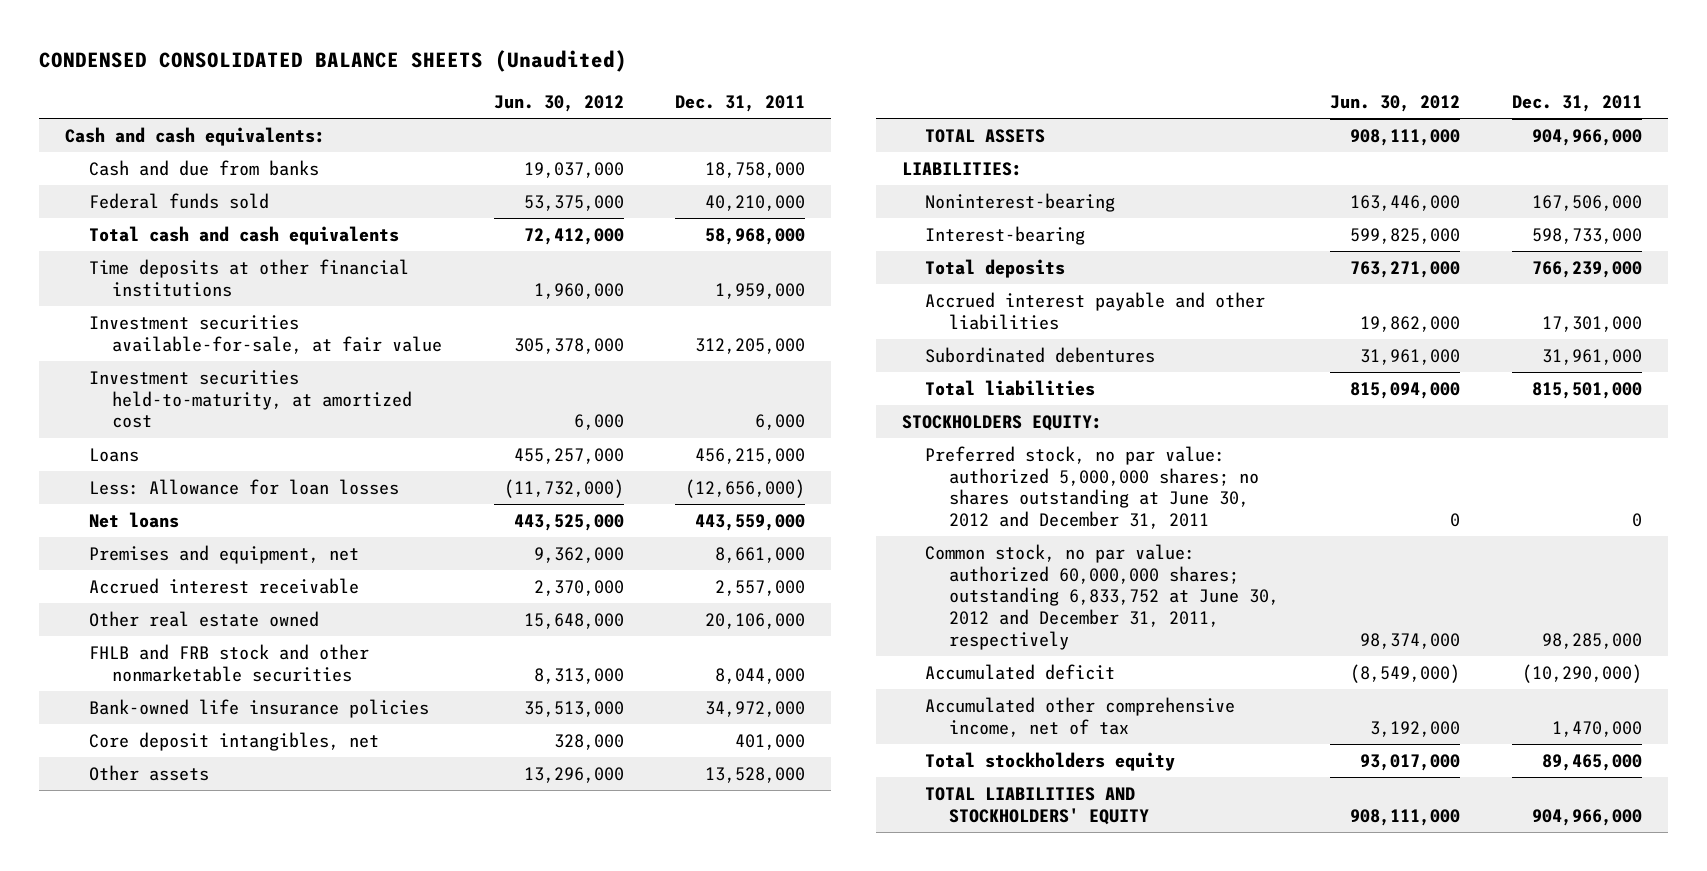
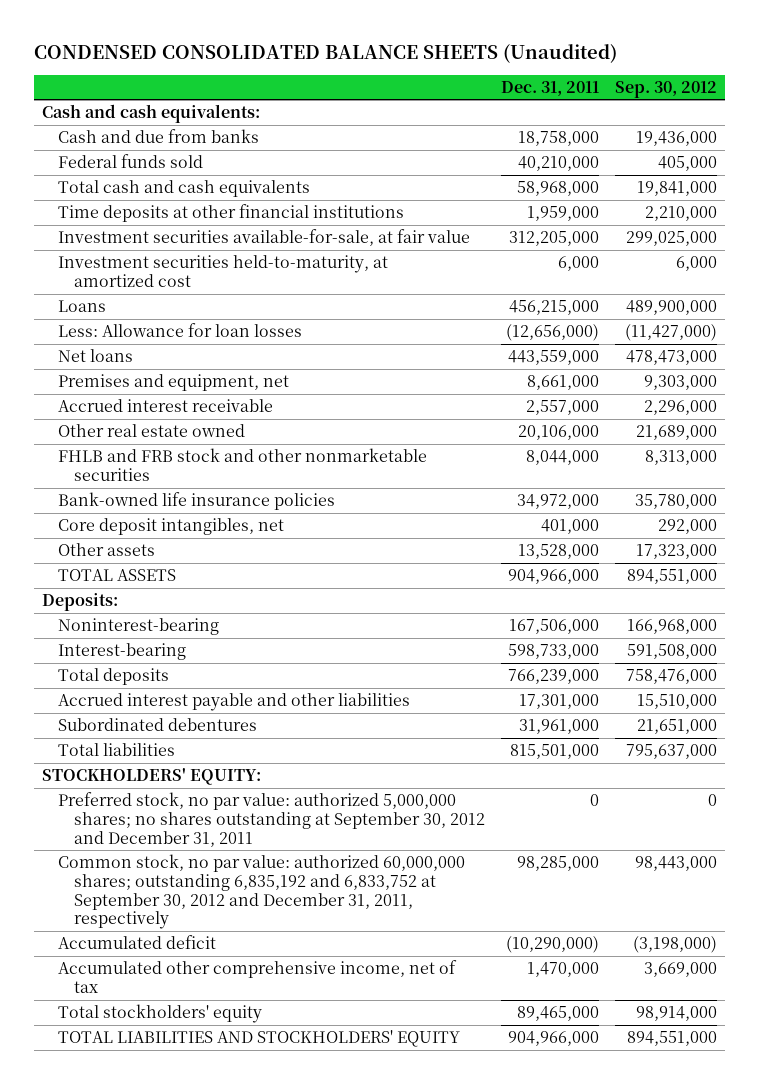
[493,95,624,113] Jun. 30, 2012 -> none
none -> [614,80,717,98] Sep. 30, 2012
[901,161,1022,176] LIABILITIES: -> none
none -> [42,593,119,612] Deposits:
[901,414,1102,431] STOCKHOLDERS EQUITY: -> [42,768,262,786] STOCKHOLDERS' EQUITY:
[925,445,1259,529] Preferred stock, no par value: authorized 5,000,000 shares; no shares outstanding at June 30, 2012 and December 31, 2011 -> [57,792,485,847] Preferred stock, no par value: authorized 5,000,000 shares; no shares outstanding at September 30, 2012 and December 31, 2011
[925,543,1279,650] Common stock, no par value: authorized 60,000,000 shares; outstanding 6,833,752 at June 30, 2012 and December 31, 2011, respectively -> [57,854,465,930] Common stock, no par value: authorized 60,000,000 shares; outstanding 6,835,192 and 6,833,752 at September 30, 2012 and December 31, 2011, respectively
[925,751,1176,771] Total stockholders equity -> [57,1004,262,1024] Total stockholders' equity

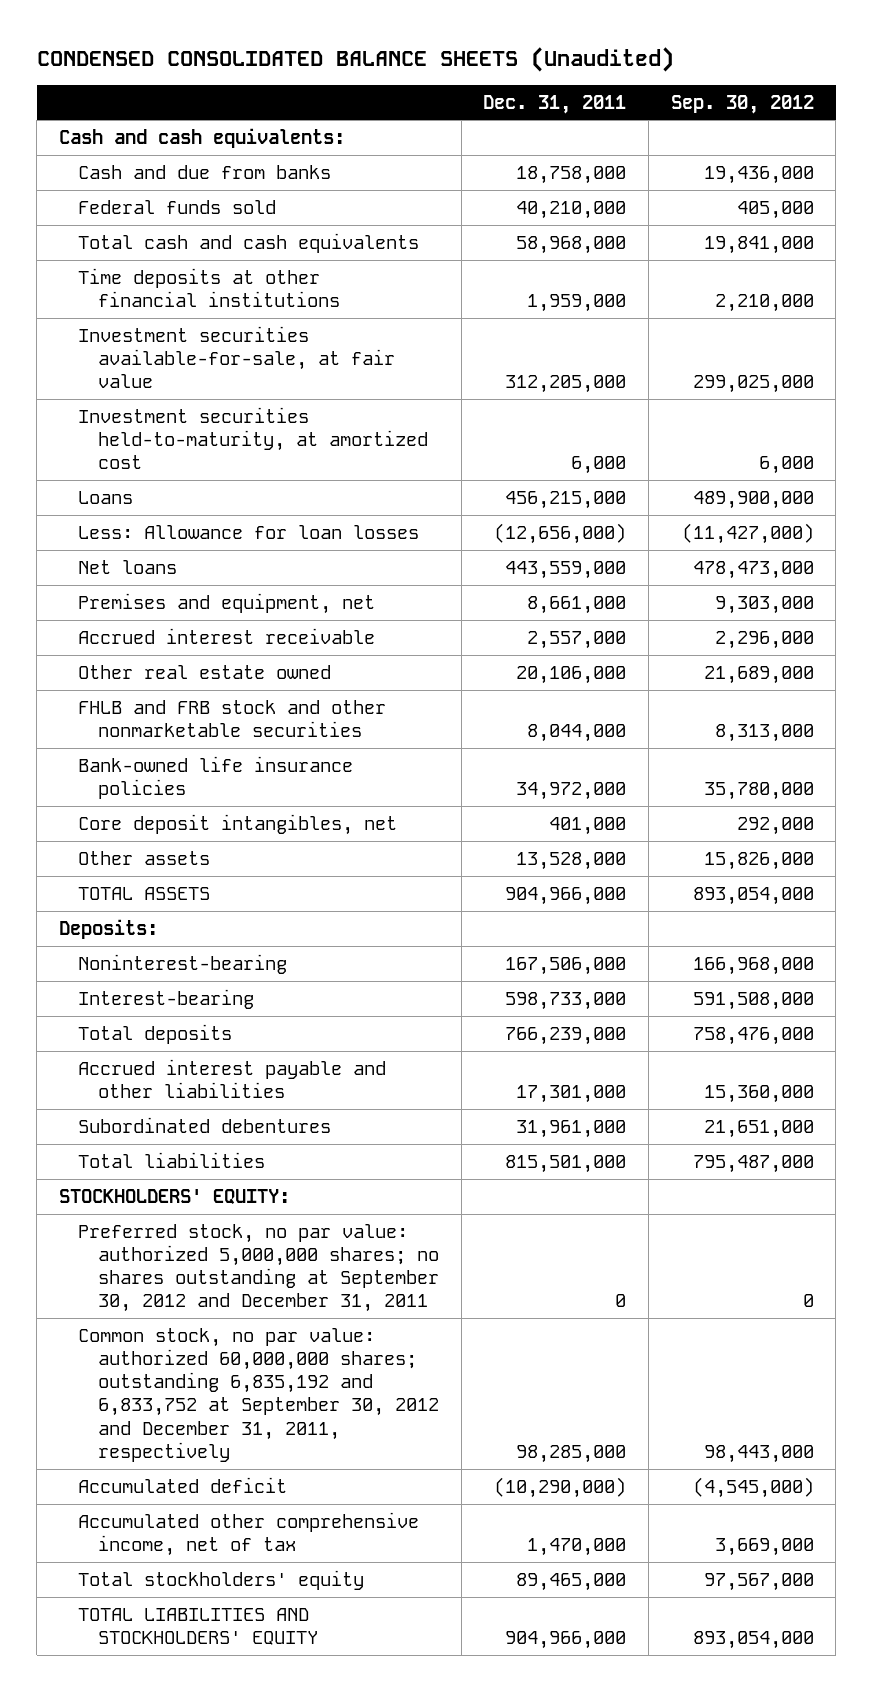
[635,544,717,560] 17,323,000 -> [703,852,814,871] 15,826,000
[626,569,717,585] 894,551,000 -> [692,887,814,906] 893,054,000
[636,694,717,710] 15,510,000 -> [703,1085,814,1104] 15,360,000
[625,744,717,760] 795,637,000 -> [692,1155,814,1174] 795,487,000
[632,936,717,954] (3,198,000) -> [692,1477,814,1499] (4,545,000)
[635,1006,717,1022] 98,914,000 -> [703,1573,814,1592] 97,567,000
[626,1031,717,1047] 894,551,000 -> [692,1631,814,1650] 893,054,000

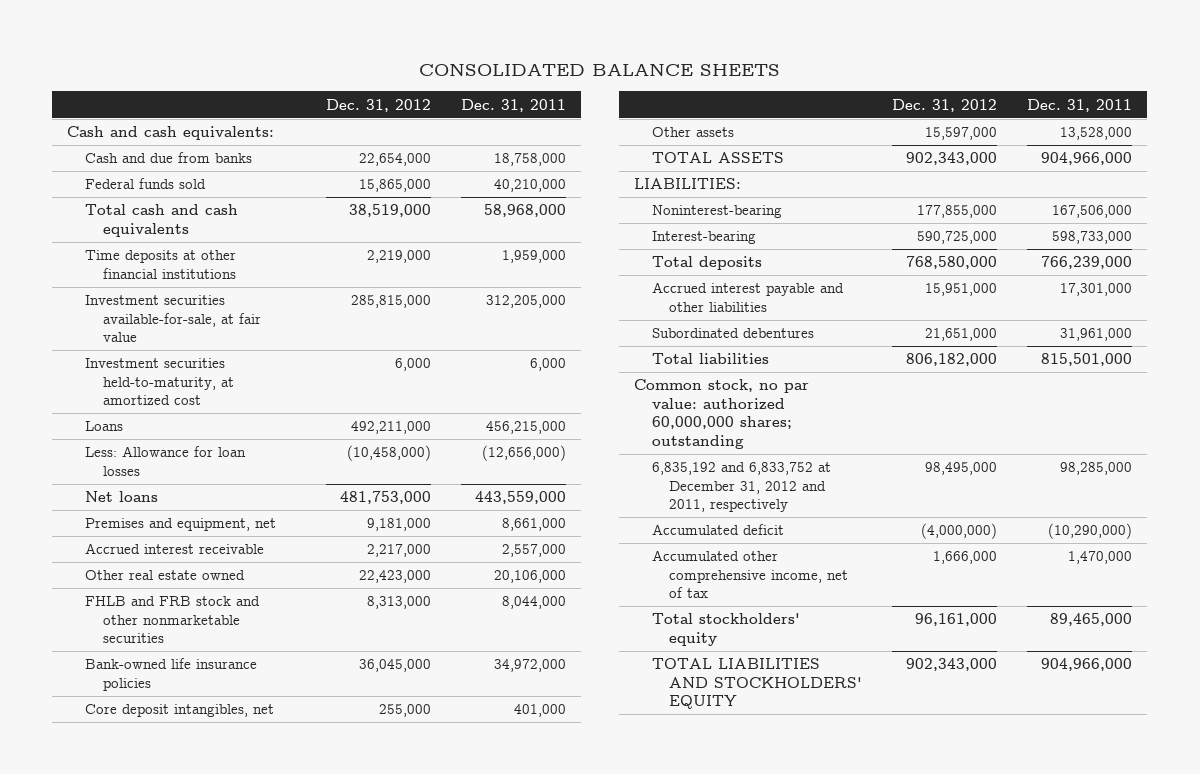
[36,46,674,72] CONDENSED CONSOLIDATED BALANCE SHEETS (Unaudited) -> [418,63,780,77] CONSOLIDATED BALANCE SHEETS
[670,94,814,114] Sep. 30, 2012 -> none
none -> [325,98,431,112] Dec. 31, 2012
[58,919,158,940] Deposits: -> none
none -> [633,178,741,190] LIABILITIES:
[58,1189,290,1205] STOCKHOLDERS' EQUITY: -> none
[78,1224,440,1313] Preferred stock, no par value: authorized 5,000,000 shares; no shares outstanding at September 30, 2012 and December 31, 2011 -> none
none -> [633,379,809,449] Common stock, no par value: authorized 60,000,000 shares; outstanding
[78,1328,440,1462] Common stock, no par value: authorized 60,000,000 shares; outstanding 6,835,192 and 6,833,752 at September 30, 2012 and December 31, 2011, respectively -> [651,462,831,513] 6,835,192 and 6,833,752 at December 31, 2012 and 2011, respectively

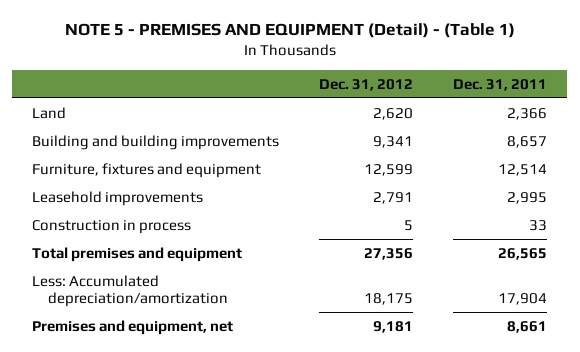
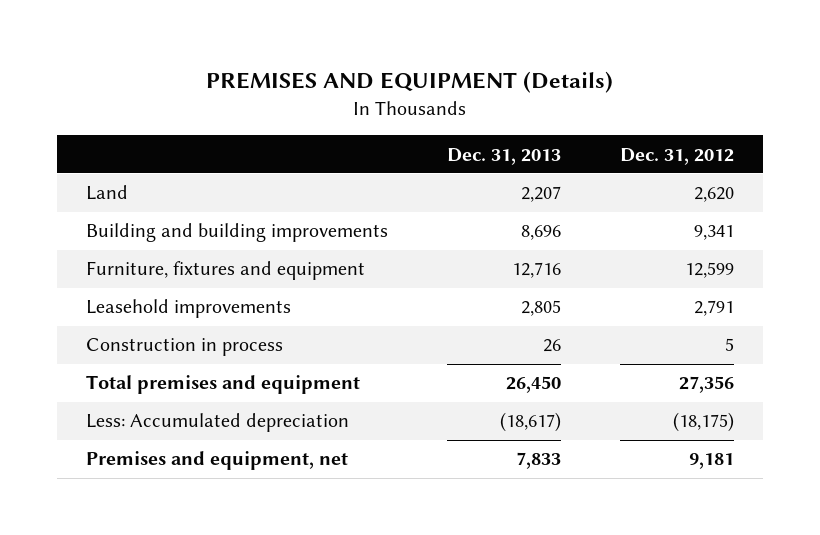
[64,23,515,39] NOTE 5 - PREMISES AND EQUIPMENT (Detail) - (Table 1) -> [206,71,614,94] PREMISES AND EQUIPMENT (Details)
[453,78,548,91] Dec. 31, 2011 -> none
none -> [447,147,562,165] Dec. 31, 2013
[32,274,228,308] Less: Accumulated depreciation/amortization -> [86,413,350,433] Less: Accumulated depreciation
[364,293,414,306] 18,175 -> [672,412,734,433] (18,175)

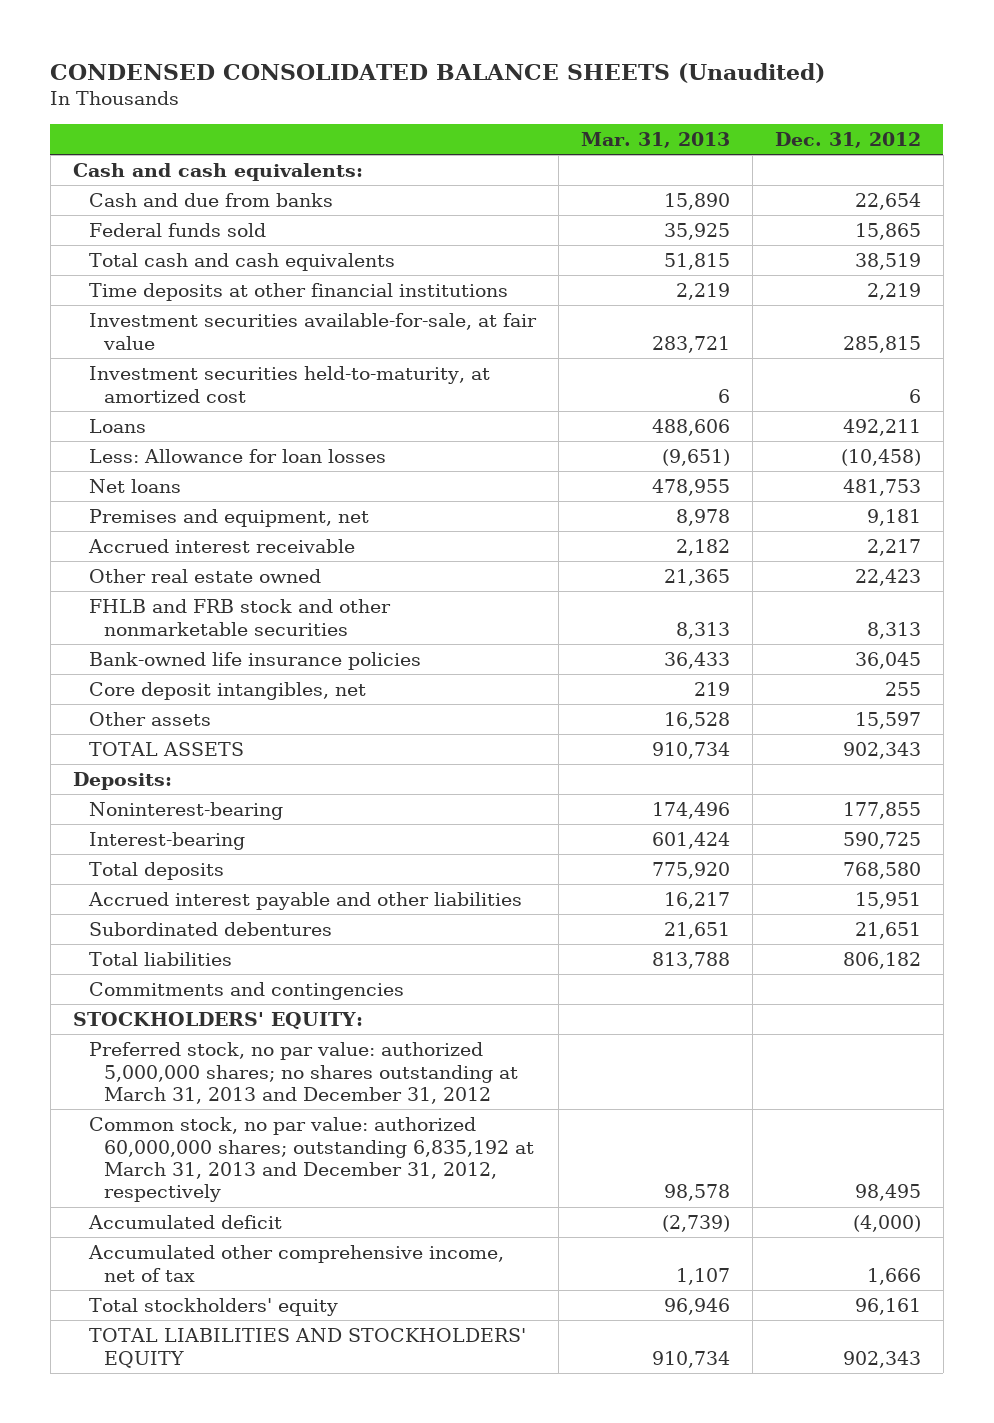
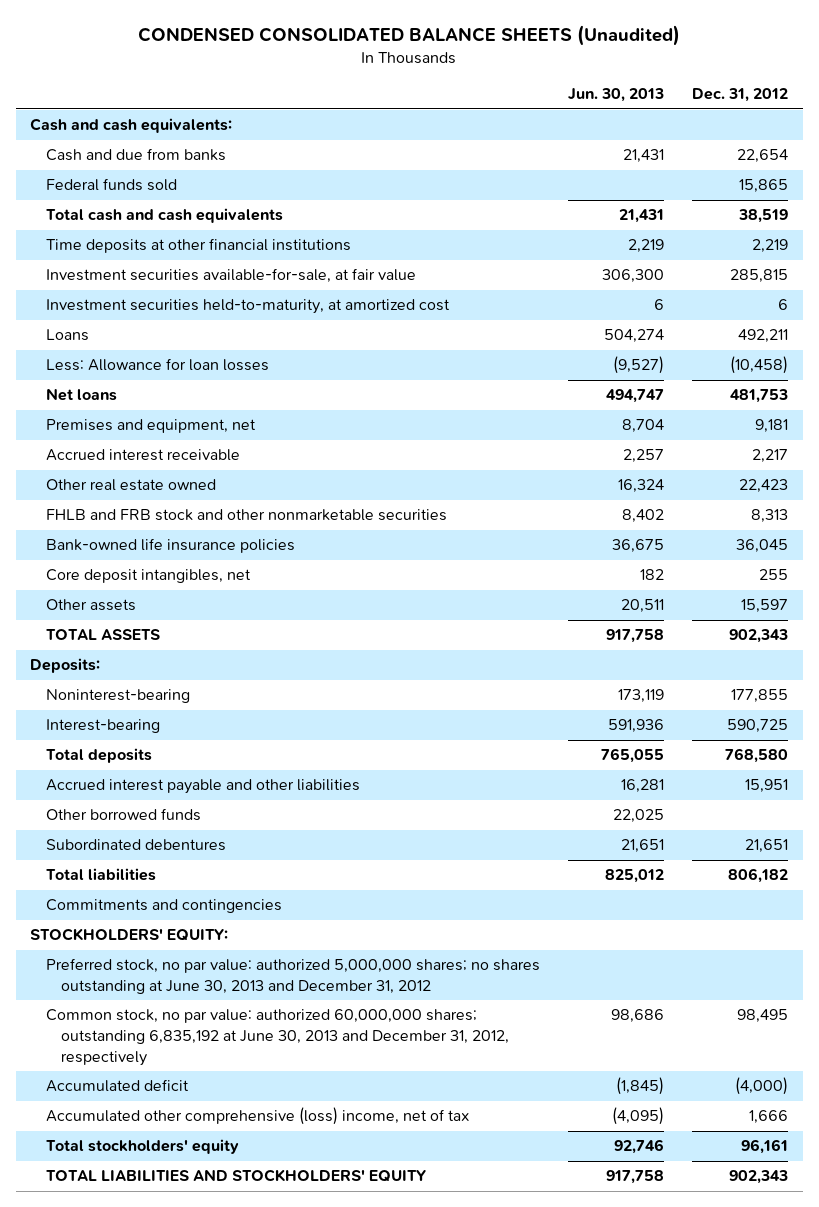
[580,132,730,149] Mar. 31, 2013 -> none
none -> [567,88,664,103] Jun. 30, 2013
none -> [45,808,201,822] Other borrowed funds
[88,1042,519,1105] Preferred stock, no par value: authorized 5,000,000 shares; no shares outstanding at March 31, 2013 and December 31, 2012 -> [45,958,540,995] Preferred stock, no par value: authorized 5,000,000 shares; no shares outstanding at June 30, 2013 and December 31, 2012
[88,1117,535,1203] Common stock, no par value: authorized 60,000,000 shares; outstanding 6,835,192 at March 31, 2013 and December 31, 2012, respectively -> [45,1009,509,1066] Common stock, no par value: authorized 60,000,000 shares; outstanding 6,835,192 at June 30, 2013 and December 31, 2012, respectively
[87,1245,504,1282] Accumulated other comprehensive income, net of tax -> [45,1107,469,1126] Accumulated other comprehensive (loss) income, net of tax

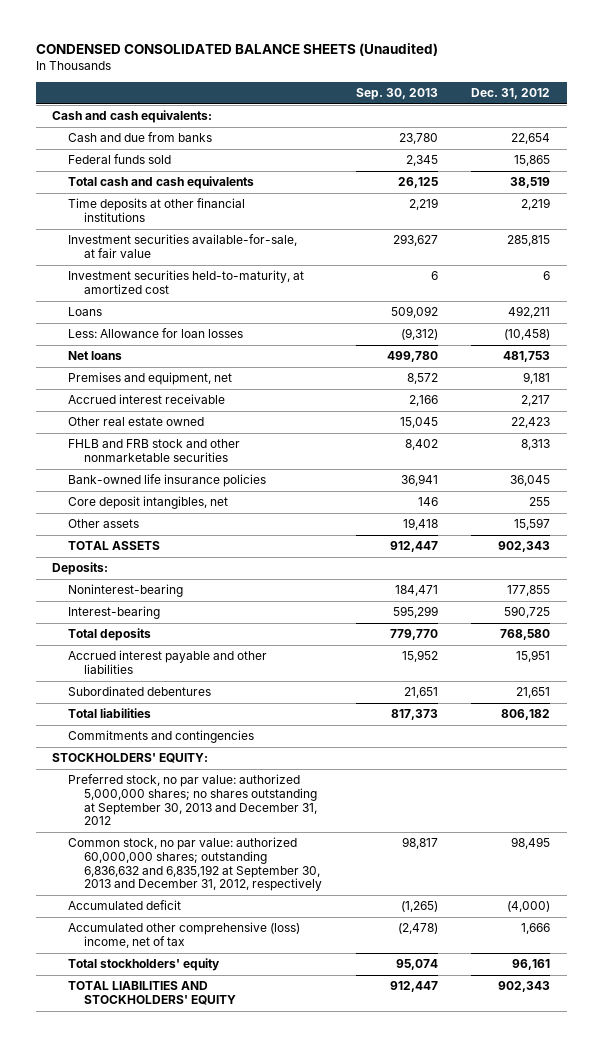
[567,88,664,103] Jun. 30, 2013 -> none
none -> [355,88,438,101] Sep. 30, 2013
[45,808,201,822] Other borrowed funds -> none
[45,958,540,995] Preferred stock, no par value: authorized 5,000,000 shares; no shares outstanding at June 30, 2013 and December 31, 2012 -> [68,774,318,826] Preferred stock, no par value: authorized 5,000,000 shares; no shares outstanding at September 30, 2013 and December 31, 2012
[45,1009,509,1066] Common stock, no par value: authorized 60,000,000 shares; outstanding 6,835,192 at June 30, 2013 and December 31, 2012, respectively -> [68,837,323,892] Common stock, no par value: authorized 60,000,000 shares; outstanding 6,836,632 and 6,835,192 at September 30, 2013 and December 31, 2012, respectively

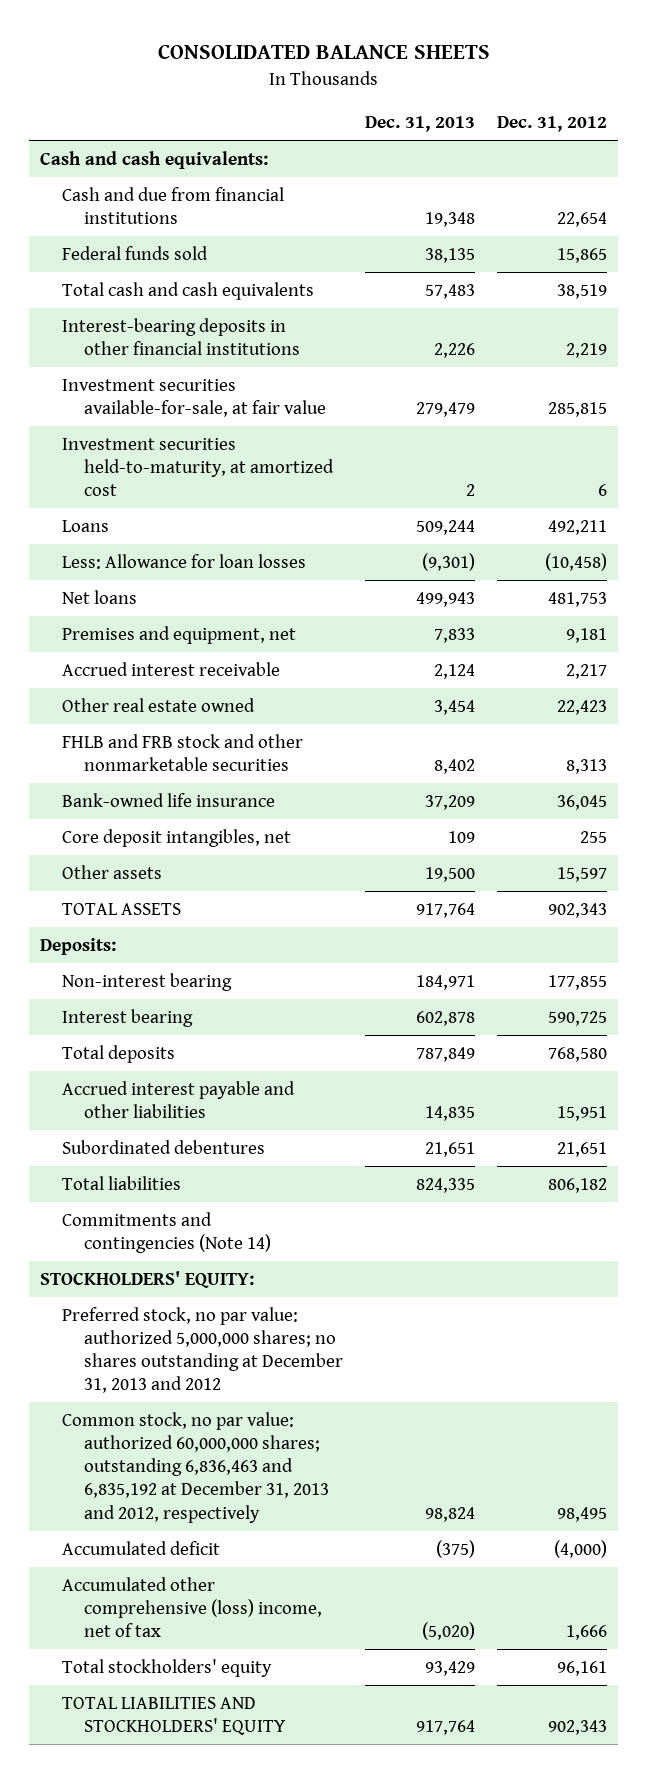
[35,42,438,56] CONDENSED CONSOLIDATED BALANCE SHEETS (Unaudited) -> [157,44,490,60] CONSOLIDATED BALANCE SHEETS
[355,88,438,101] Sep. 30, 2013 -> none
none -> [365,116,476,133] Dec. 31, 2013
[68,132,213,143] Cash and due from banks -> [62,186,285,225] Cash and due from financial institutions
[68,198,246,223] Time deposits at other financial institutions -> [62,317,301,356] Interest-bearing deposits in other financial institutions
[68,474,267,488] Bank-owned life insurance policies -> [62,792,276,807] Bank-owned life insurance
[68,584,184,598] Noninterest-bearing -> [62,972,233,991] Non-interest bearing
[68,606,161,620] Interest-bearing -> [62,1008,194,1027] Interest bearing
[68,730,255,744] Commitments and contingencies -> [62,1211,272,1254] Commitments and contingencies (Note 14)
[68,774,318,826] Preferred stock, no par value: authorized 5,000,000 shares; no shares outstanding at September 30, 2013 and December 31, 2012 -> [62,1306,344,1394] Preferred stock, no par value: authorized 5,000,000 shares; no shares outstanding at December 31, 2013 and 2012
[68,837,323,892] Common stock, no par value: authorized 60,000,000 shares; outstanding 6,836,632 and 6,835,192 at September 30, 2013 and December 31, 2012, respectively -> [62,1411,330,1523] Common stock, no par value: authorized 60,000,000 shares; outstanding 6,836,463 and 6,835,192 at December 31, 2013 and 2012, respectively

